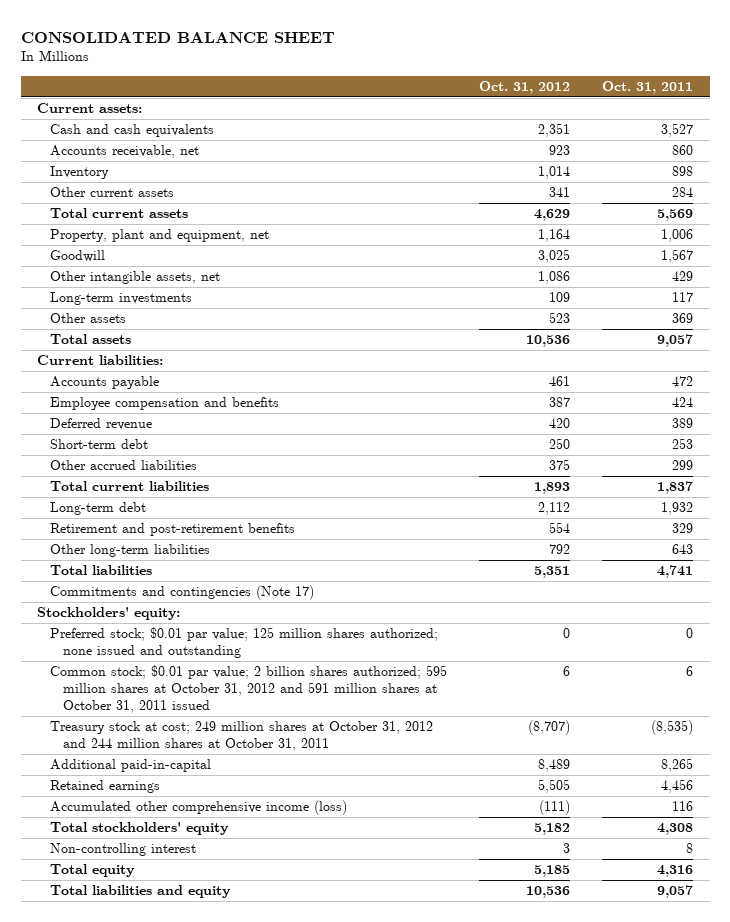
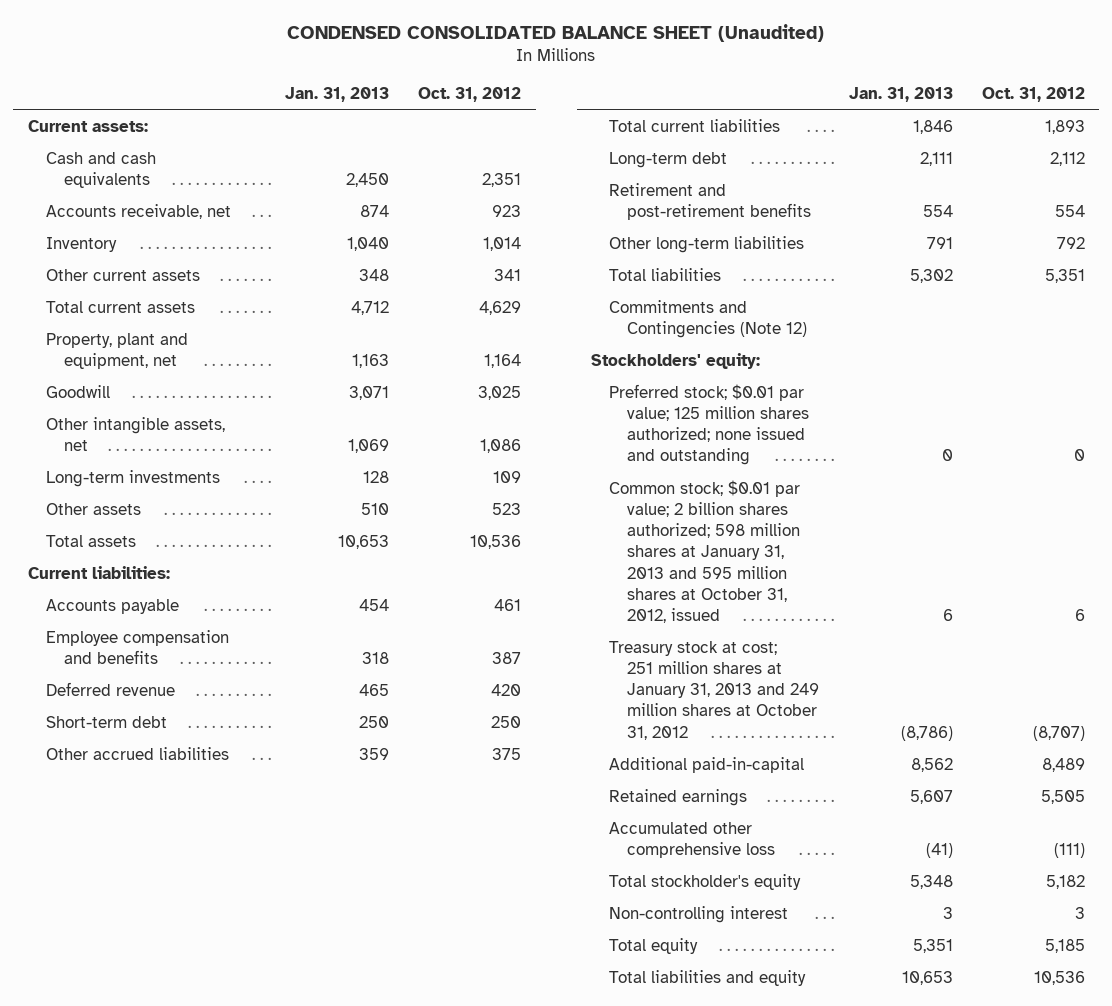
[20,31,335,43] CONSOLIDATED BALANCE SHEET -> [287,23,825,42] CONDENSED CONSOLIDATED BALANCE SHEET (Unaudited)
[602,80,694,94] Oct. 31, 2011 -> none
none -> [285,86,390,102] Jan. 31, 2013
[50,585,315,601] Commitments and contingencies (Note 17) -> [609,299,808,338] Commitments and Contingencies (Note 12)
[50,665,448,714] Common stock; $0.01 par value; 2 billion shares authorized; 595 million shares at October 31, 2012 and 591 million shares at October 31, 2011 issued -> [609,479,801,623] Common stock; $0.01 par value; 2 billion shares authorized; 598 million shares at January 31, 2013 and 595 million shares at October 31, 2012, issued
[50,721,434,752] Treasury stock at cost; 249 million shares at October 31, 2012 and 244 million shares at October 31, 2011 -> [609,640,820,740] Treasury stock at cost; 251 million shares at January 31, 2013 and 249 million shares at October 31, 2012
[50,800,348,816] Accumulated other comprehensive income (loss) -> [609,821,776,858] Accumulated other comprehensive loss
[50,822,230,836] Total stockholders' equity -> [609,873,802,890] Total stockholder's equity

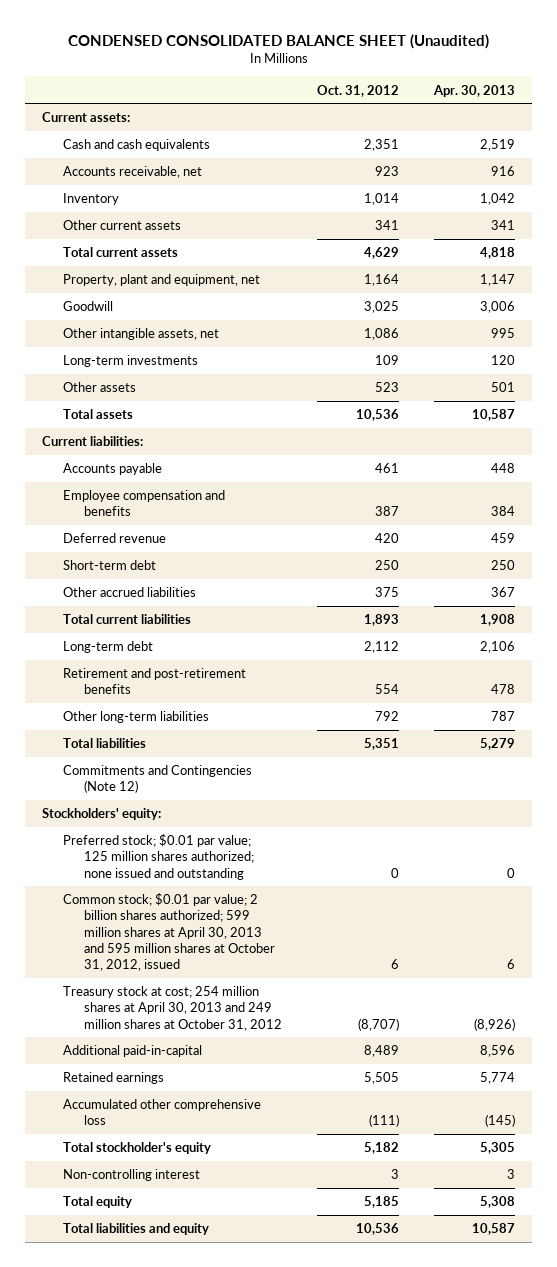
[285,86,390,102] Jan. 31, 2013 -> none
none -> [432,84,515,97] Apr. 30, 2013
[609,479,801,623] Common stock; $0.01 par value; 2 billion shares authorized; 598 million shares at January 31, 2013 and 595 million shares at October 31, 2012, issued -> [63,893,276,972] Common stock; $0.01 par value; 2 billion shares authorized; 599 million shares at April 30, 2013 and 595 million shares at October 31, 2012, issued
[609,640,820,740] Treasury stock at cost; 251 million shares at January 31, 2013 and 249 million shares at October 31, 2012 -> [63,986,283,1031] Treasury stock at cost; 254 million shares at April 30, 2013 and 249 million shares at October 31, 2012

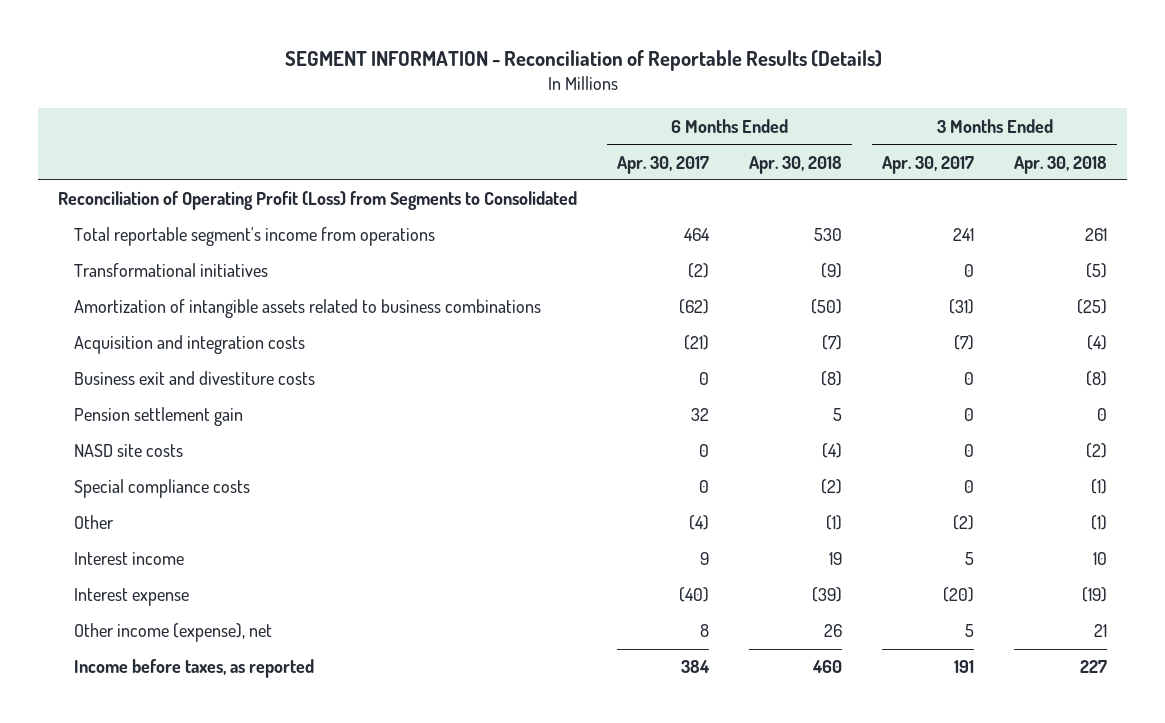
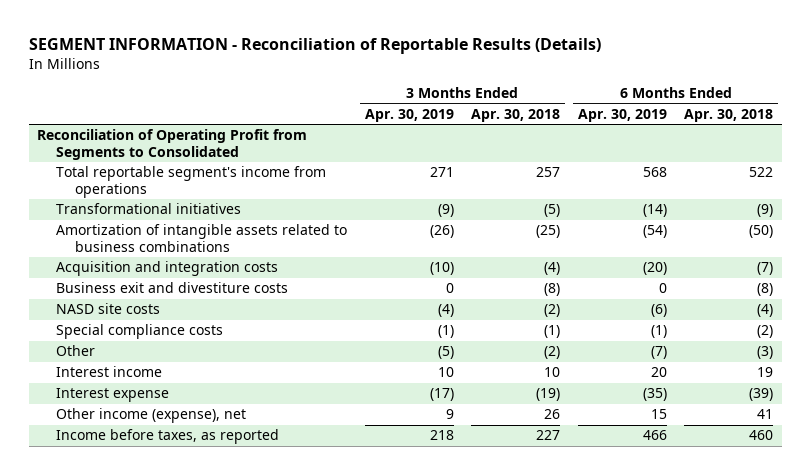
[617,155,710,174] Apr. 30, 2017 -> none
[882,155,975,174] Apr. 30, 2017 -> none
none -> [364,108,454,122] Apr. 30, 2019
none -> [577,108,667,122] Apr. 30, 2019
[58,191,578,211] Reconciliation of Operating Profit (Loss) from Segments to Consolidated -> [37,129,308,160] Reconciliation of Operating Profit from Segments to Consolidated
[814,228,843,242] 530 -> [749,167,774,178] 522
[1085,228,1108,242] 261 -> [536,167,561,178] 257
[74,407,244,427] Pension settlement gain -> none
[826,515,843,531] (1) -> [757,346,774,360] (3)
[1091,515,1108,531] (1) -> [544,346,561,360] (2)
[824,624,843,638] 26 -> [757,409,774,420] 41
[1094,624,1108,638] 21 -> [544,409,561,420] 26

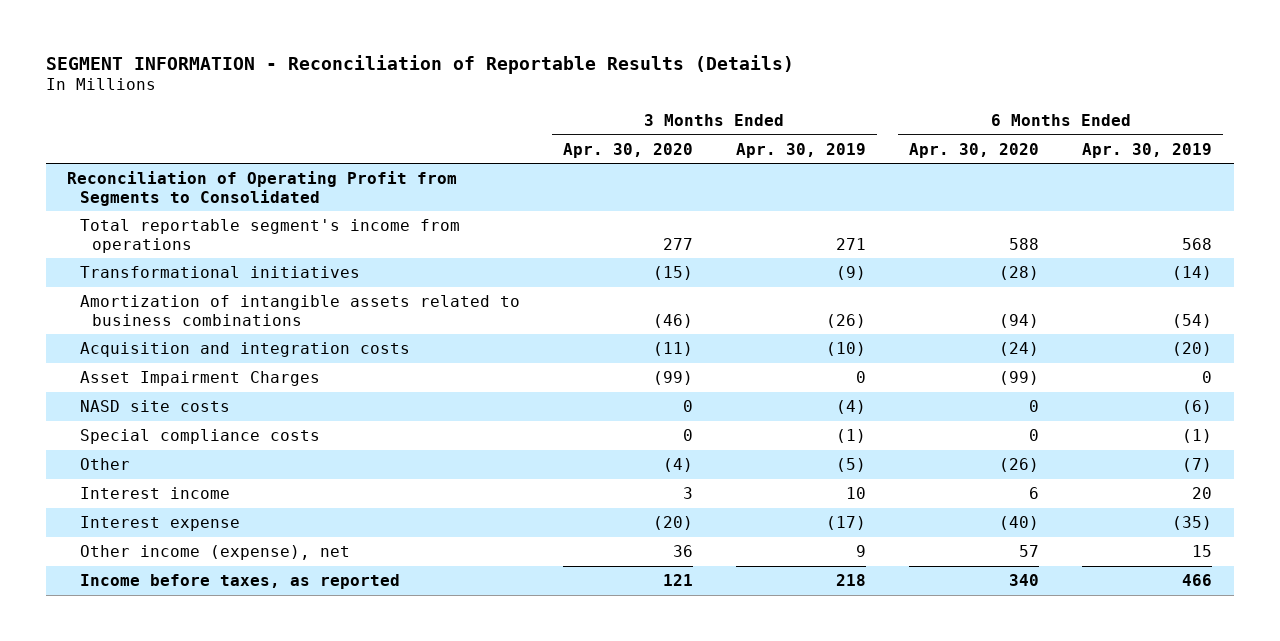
[471,108,561,122] Apr. 30, 2018 -> none
[684,108,774,122] Apr. 30, 2018 -> none
none -> [562,142,693,158] Apr. 30, 2020
none -> [908,142,1039,158] Apr. 30, 2020
[56,282,289,294] Business exit and divestiture costs -> none
none -> [79,371,320,387] Asset Impairment Charges

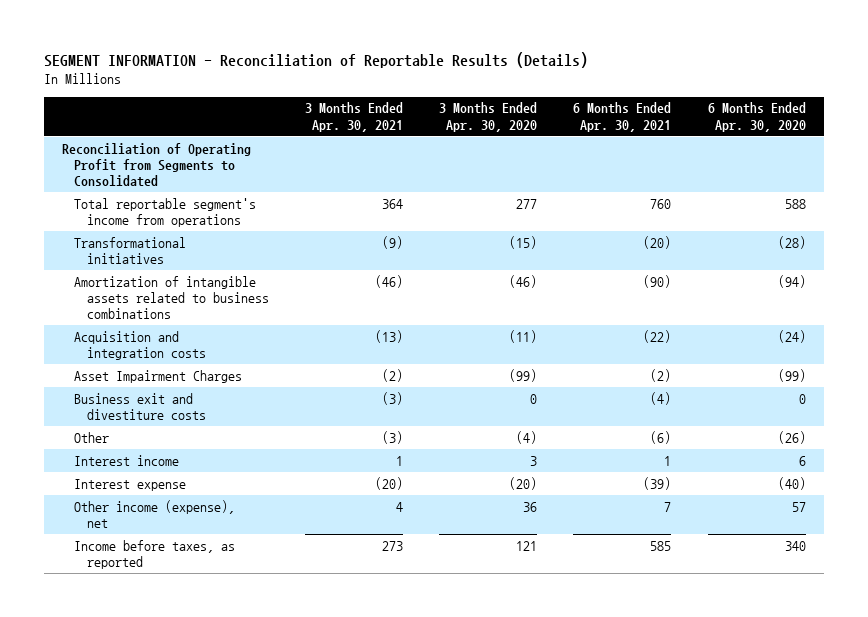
[735,142,866,158] Apr. 30, 2019 -> none
[1082,142,1213,158] Apr. 30, 2019 -> none
none -> [304,102,403,132] 3 Months Ended Apr. 30, 2021
none -> [573,102,672,132] 6 Months Ended Apr. 30, 2021
[79,400,230,413] NASD site costs -> none
[79,429,320,445] Special compliance costs -> none
none -> [74,392,206,420] Business exit and divestiture costs

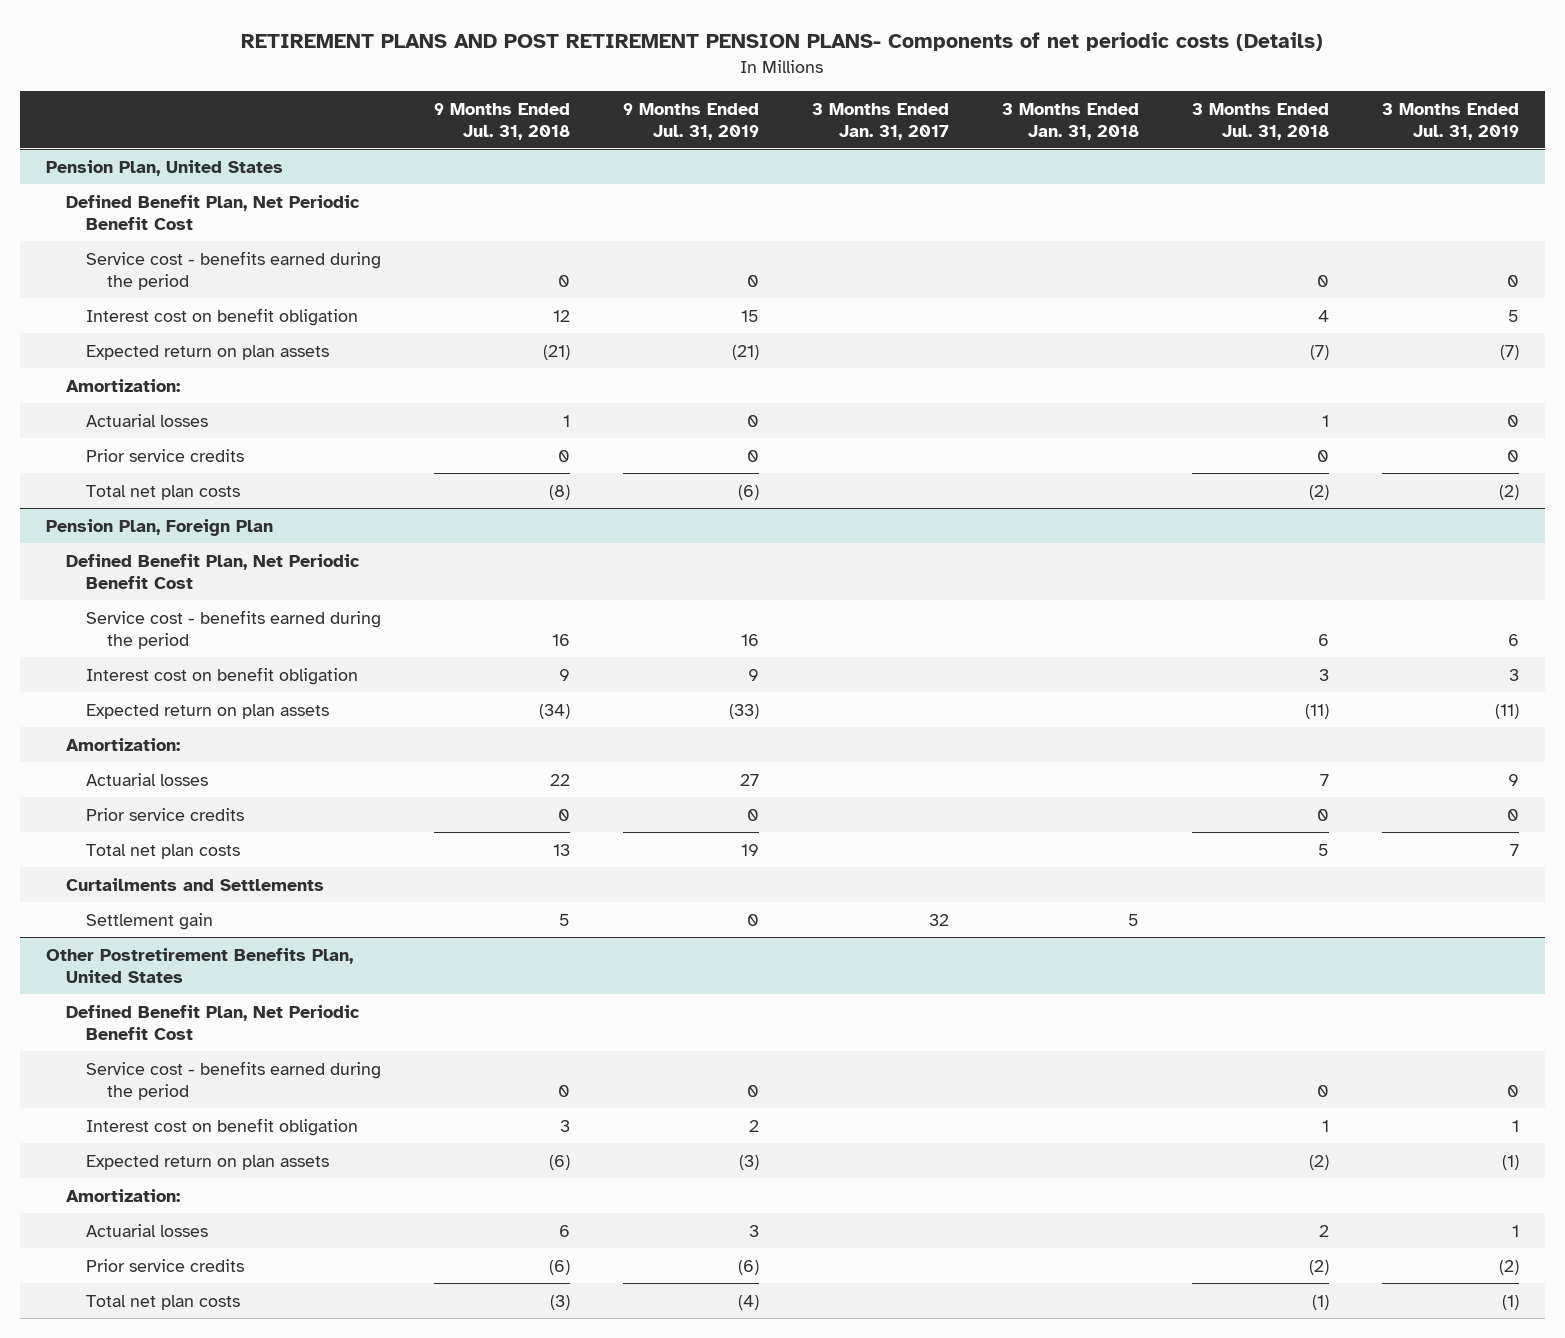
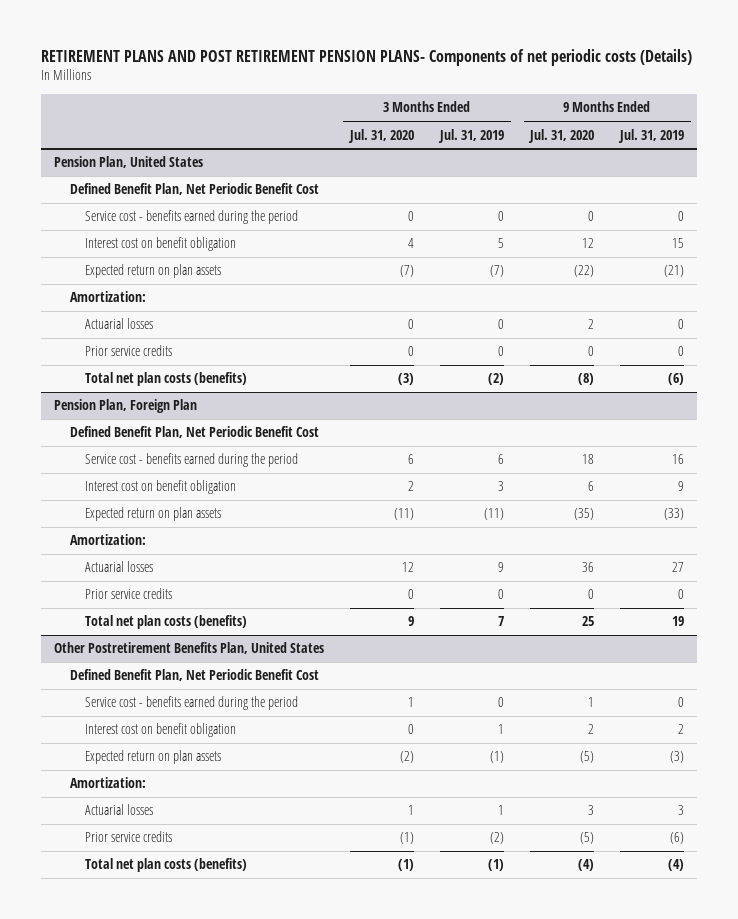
[434,102,571,140] 9 Months Ended Jul. 31, 2018 -> none
[812,102,950,140] 3 Months Ended Jan. 31, 2017 -> none
[1001,102,1139,140] 3 Months Ended Jan. 31, 2018 -> none
[1191,102,1329,140] 3 Months Ended Jul. 31, 2018 -> none
none -> [347,128,414,143] Jul. 31, 2020
none -> [528,128,595,143] Jul. 31, 2020
[86,484,241,500] Total net plan costs -> [85,372,248,387] Total net plan costs (benefits)
[66,877,325,891] Curtailments and Settlements -> none
[86,912,214,930] Settlement gain -> none
[86,843,241,859] Total net plan costs -> [85,615,248,630] Total net plan costs (benefits)
[86,1294,241,1310] Total net plan costs -> [85,858,248,873] Total net plan costs (benefits)

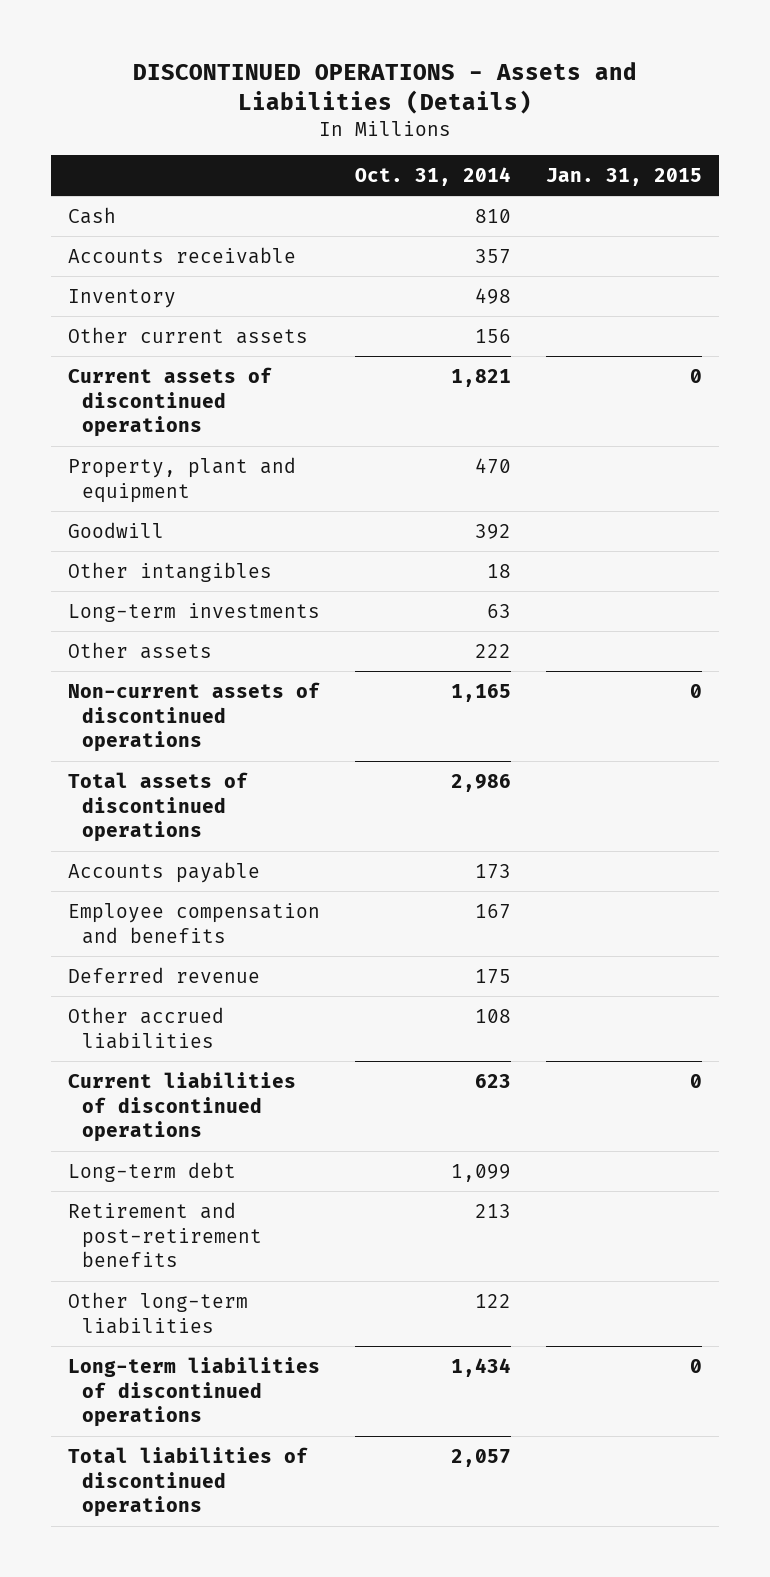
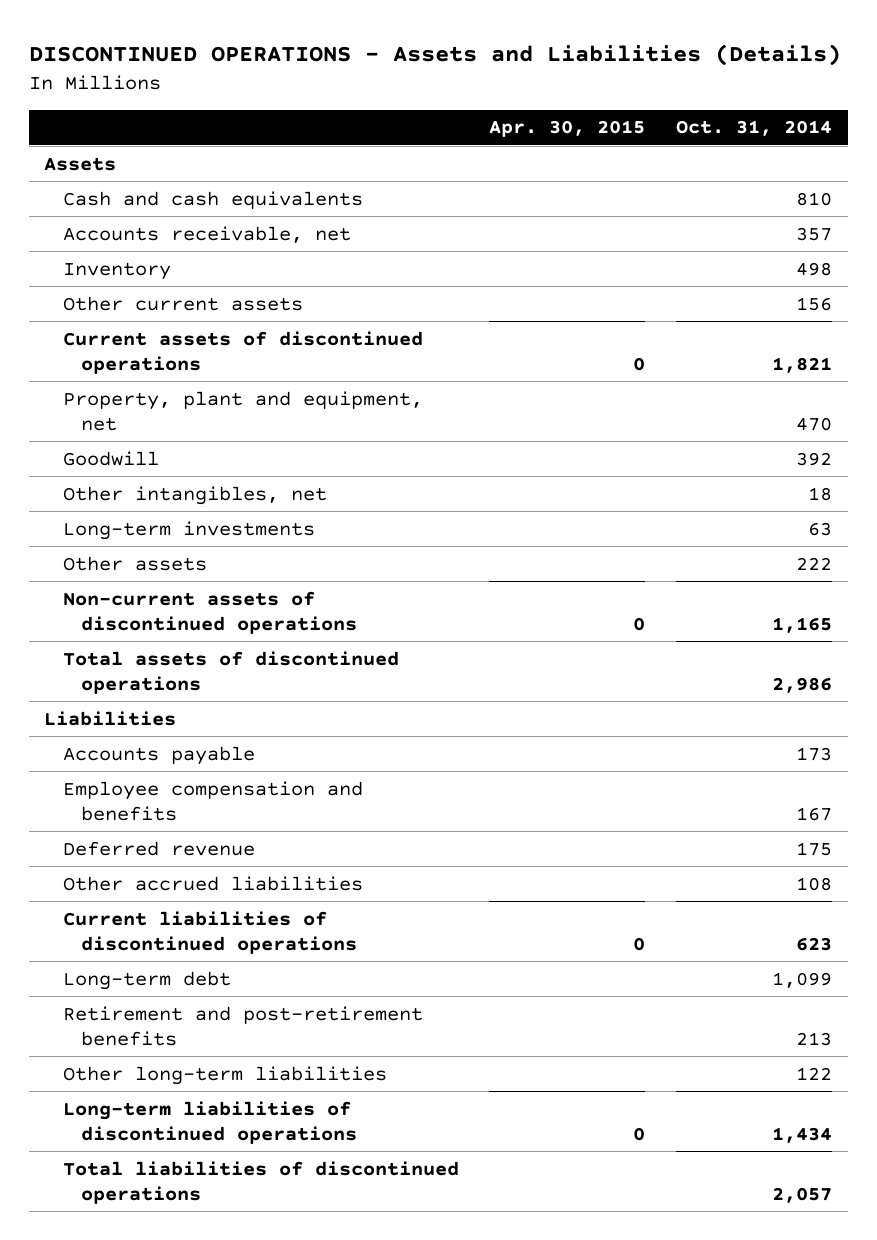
[545,167,702,186] Jan. 31, 2015 -> none
none -> [489,120,646,138] Apr. 30, 2015
none -> [44,156,117,171] Assets
[68,206,117,224] Cash -> [62,190,363,209] Cash and cash equivalents
[68,246,297,264] Accounts receivable -> [62,225,351,243] Accounts receivable, net
[68,456,297,503] Property, plant and equipment -> [62,390,423,431] Property, plant and equipment, net
[68,561,273,582] Other intangibles -> [62,485,327,505] Other intangibles, net
none -> [44,710,177,726] Liabilities

